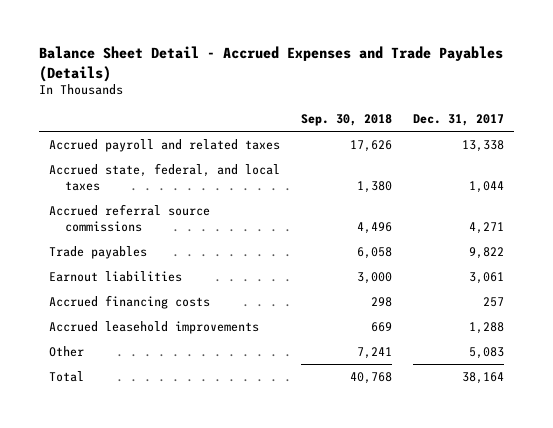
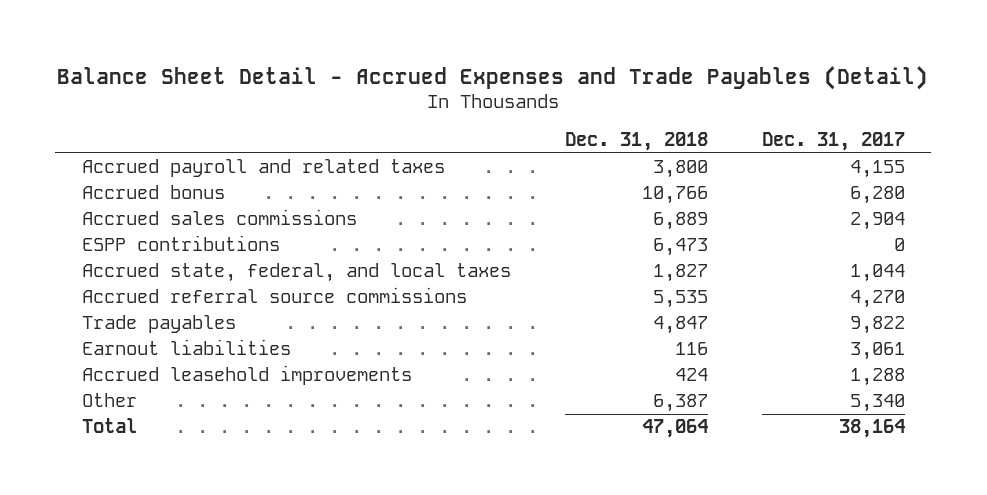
[38,46,503,82] Balance Sheet Detail - Accrued Expenses and Trade Payables (Details) -> [57,65,929,90] Balance Sheet Detail - Accrued Expenses and Trade Payables (Detail)
[301,114,393,127] Sep. 30, 2018 -> none
none -> [564,132,708,152] Dec. 31, 2018
[461,139,504,152] 13,338 -> [849,160,905,179] 4,155
none -> [82,185,226,200] Accrued bonus
none -> [82,209,358,226] Accrued sales commissions
none -> [82,235,281,252] ESPP contributions
[468,221,504,234] 4,271 -> [849,290,905,309] 4,270
[49,294,211,309] Accrued financing costs -> none
[468,346,504,359] 5,083 -> [849,394,905,413] 5,340

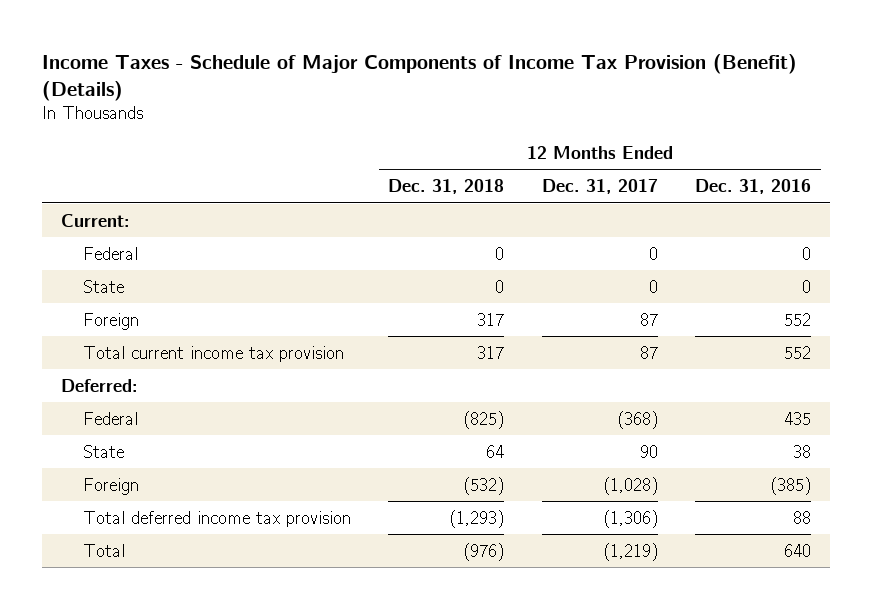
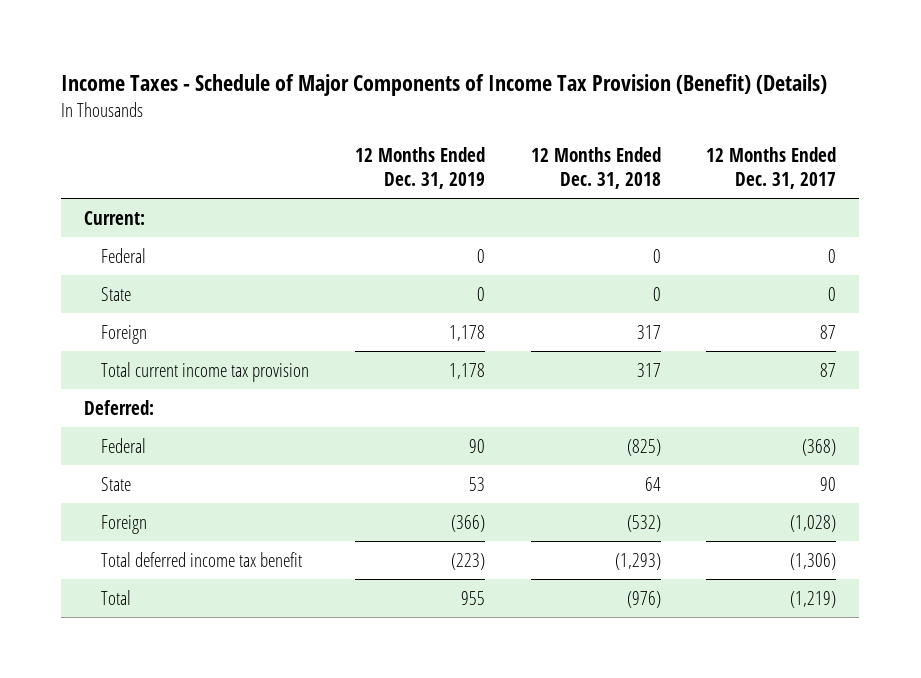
[695,178,812,194] Dec. 31, 2016 -> none
none -> [354,147,485,190] 12 Months Ended Dec. 31, 2019
[83,510,352,527] Total deferred income tax provision -> [100,551,302,567] Total deferred income tax benefit

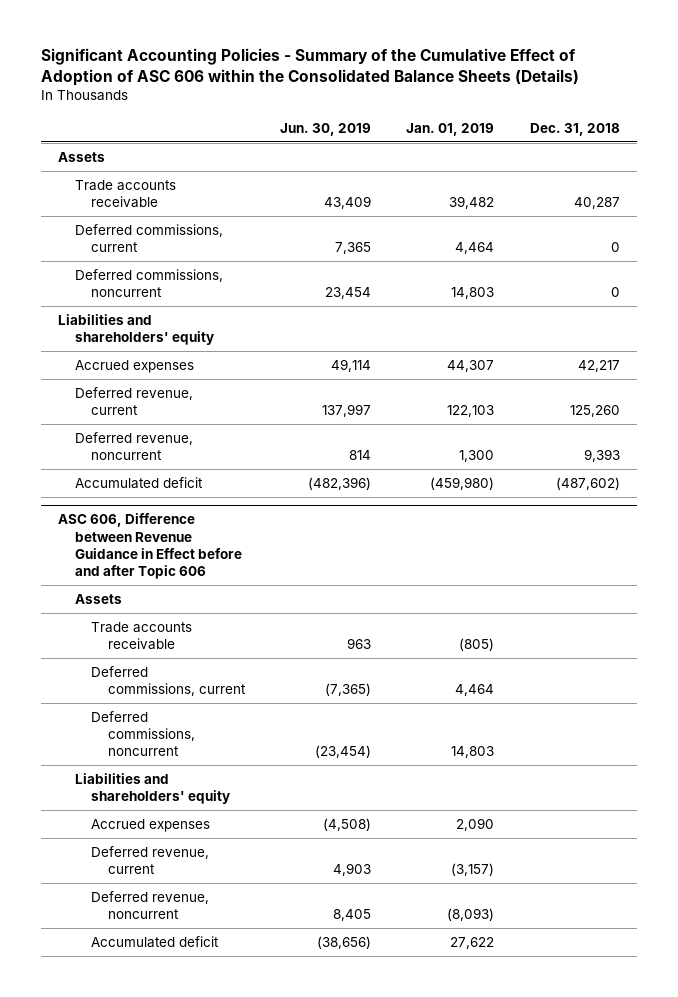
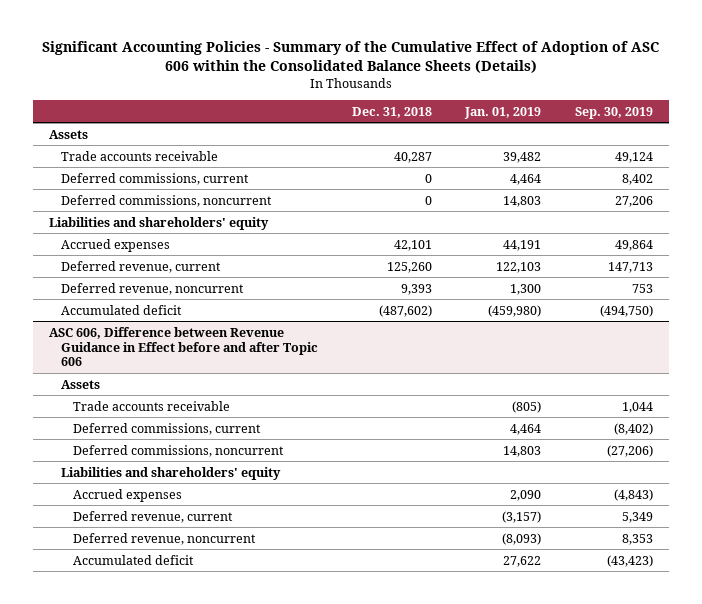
[280,122,372,136] Jun. 30, 2019 -> none
none -> [574,106,653,119] Sep. 30, 2019
[447,359,495,372] 44,307 -> [503,239,542,251] 44,191
[577,359,620,372] 42,217 -> [393,239,432,251] 42,101

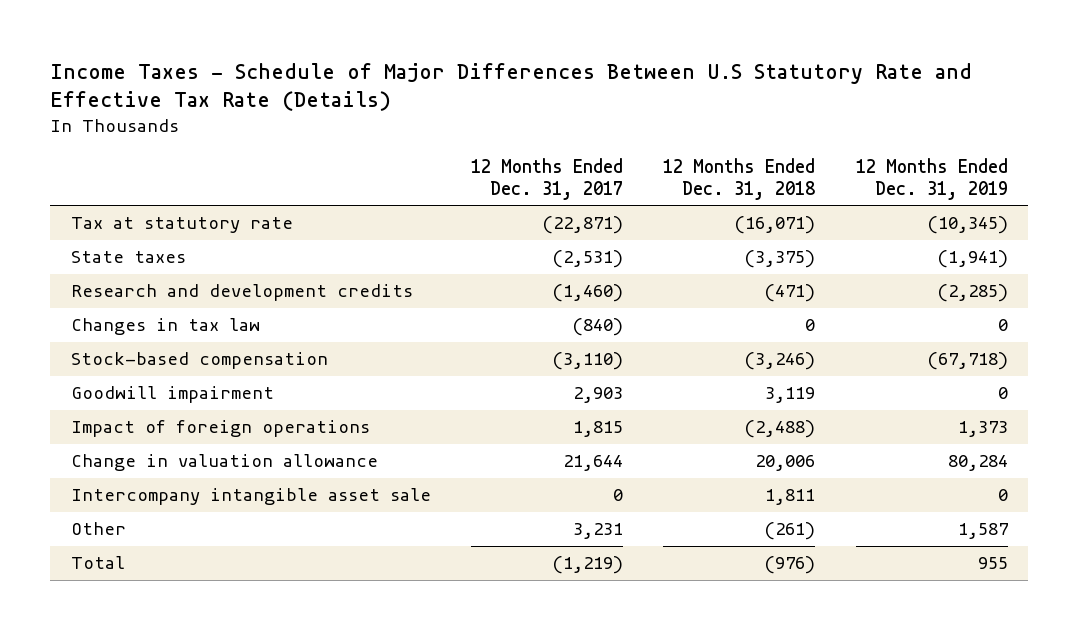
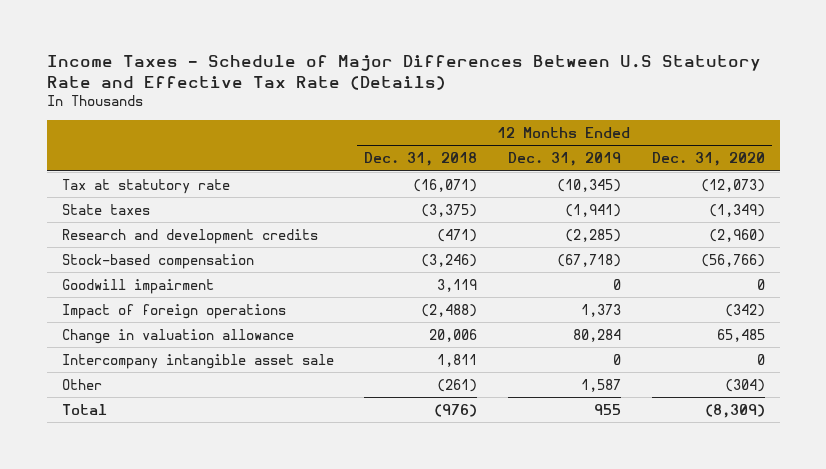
[470,158,623,200] 12 Months Ended Dec. 31, 2017 -> none
none -> [651,152,765,167] Dec. 31, 2020
[70,318,260,336] Changes in tax law -> none

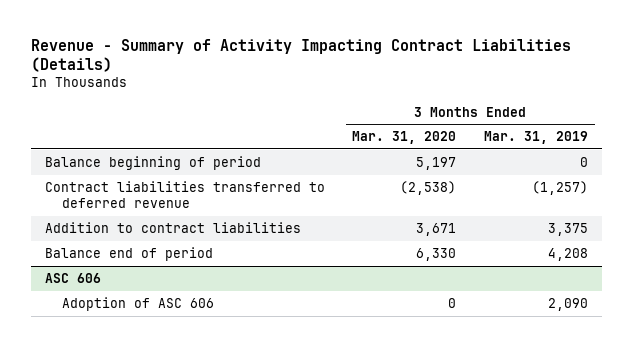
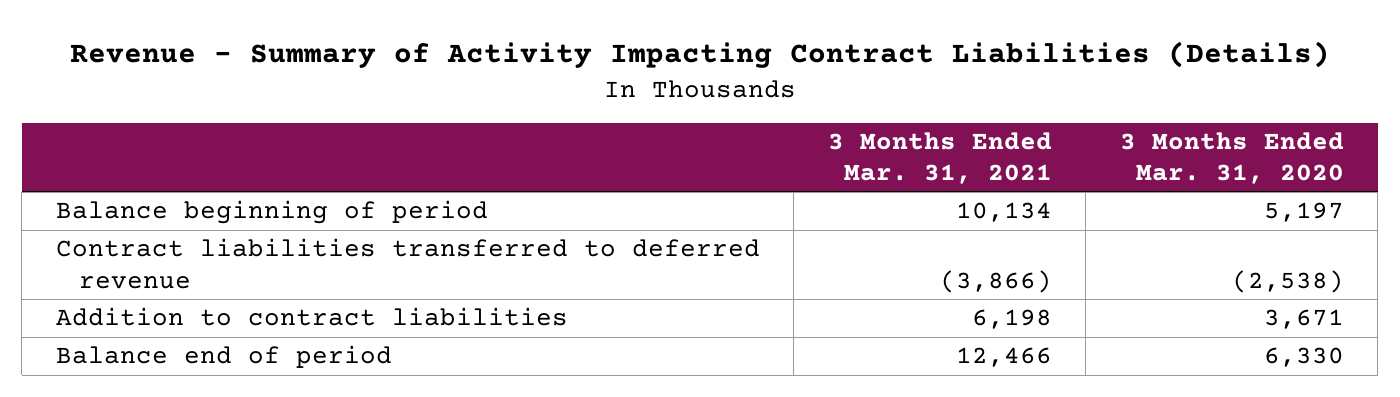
[483,131,588,145] Mar. 31, 2019 -> none
none -> [827,131,1052,185] 3 Months Ended Mar. 31, 2021
[44,272,101,283] ASC 606 -> none
[61,296,214,311] Adoption of ASC 606 -> none

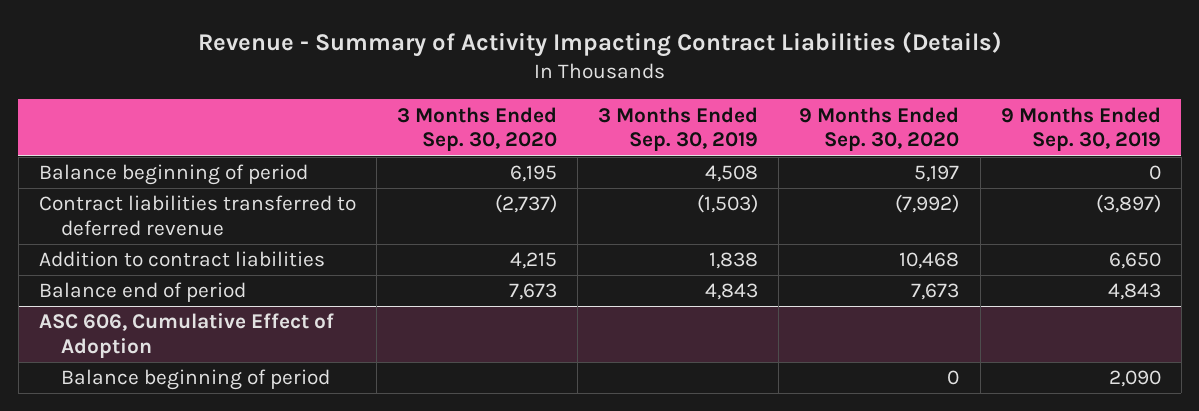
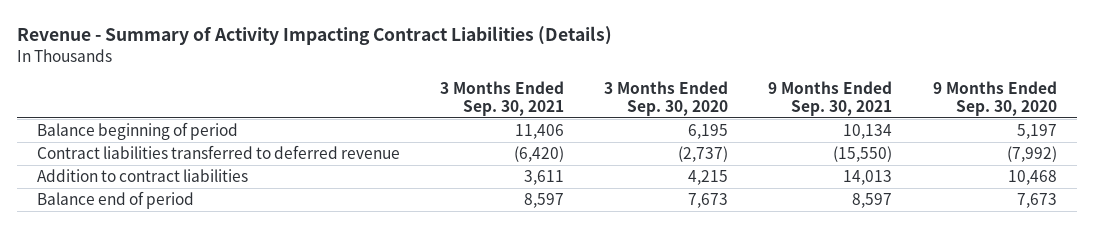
[598,106,759,152] 3 Months Ended Sep. 30, 2019 -> none
[1000,106,1161,152] 9 Months Ended Sep. 30, 2019 -> none
none -> [440,80,565,117] 3 Months Ended Sep. 30, 2021
none -> [768,80,893,117] 9 Months Ended Sep. 30, 2021
[38,313,334,359] ASC 606, Cumulative Effect of Adoption -> none
[60,369,330,391] Balance beginning of period -> none

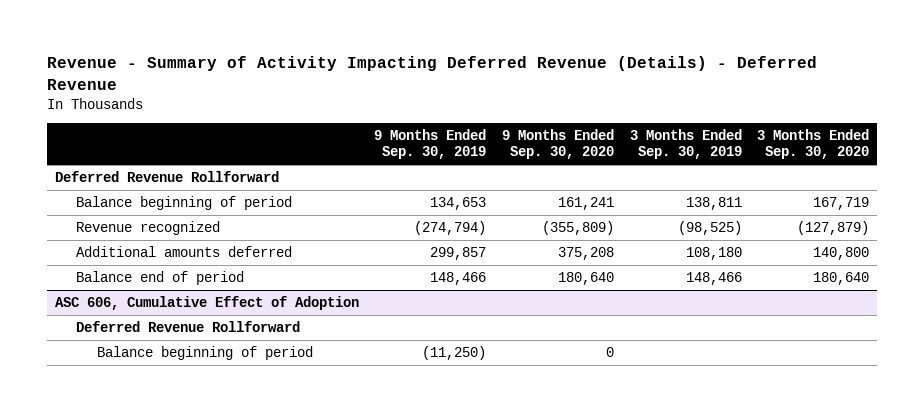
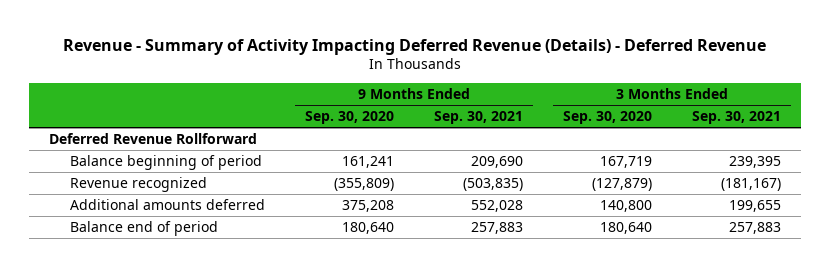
[374,128,487,160] 9 Months Ended Sep. 30, 2019 -> none
[629,128,742,160] 3 Months Ended Sep. 30, 2019 -> none
none -> [434,111,524,125] Sep. 30, 2021
none -> [692,111,782,125] Sep. 30, 2021
[54,296,359,311] ASC 606, Cumulative Effect of Adoption -> none
[75,321,300,333] Deferred Revenue Rollforward -> none
[97,346,314,361] Balance beginning of period -> none

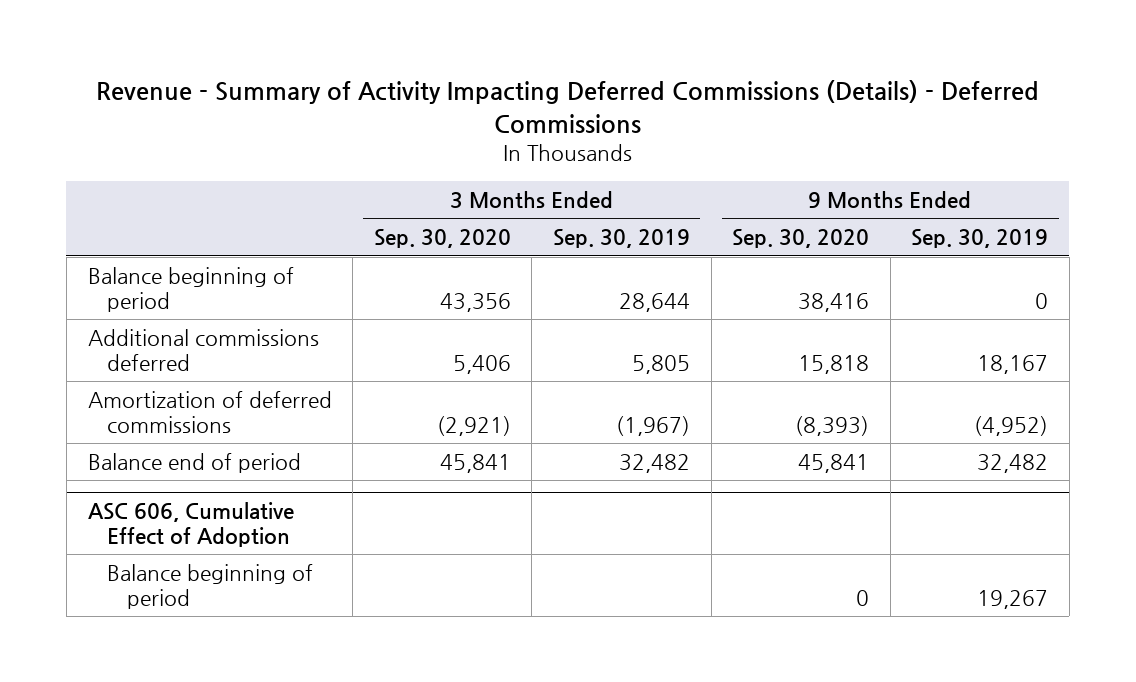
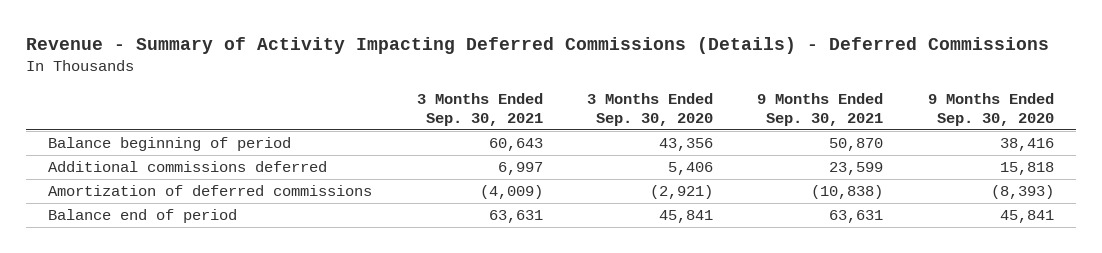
[552,229,690,249] Sep. 30, 2019 -> none
[911,229,1049,249] Sep. 30, 2019 -> none
none -> [416,92,543,126] 3 Months Ended Sep. 30, 2021
none -> [757,92,884,126] 9 Months Ended Sep. 30, 2021
[87,502,294,548] ASC 606, Cumulative Effect of Adoption -> none
[107,564,314,609] Balance beginning of period -> none

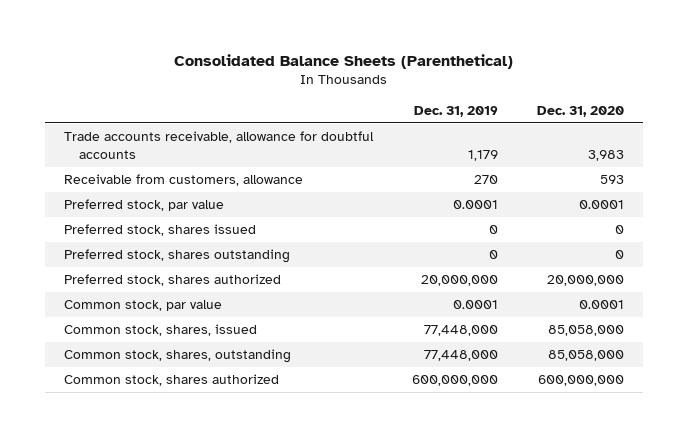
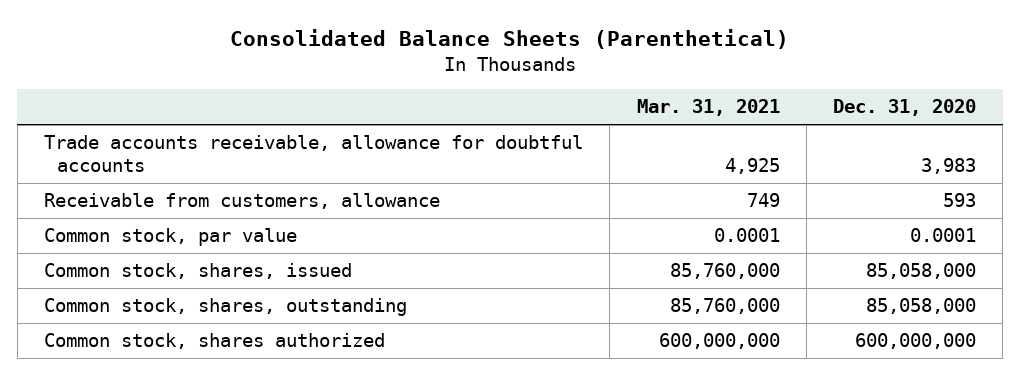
[414,105,499,117] Dec. 31, 2019 -> none
none -> [636,99,780,117] Mar. 31, 2021
[64,199,225,212] Preferred stock, par value -> none
[64,224,257,237] Preferred stock, shares issued -> none
[64,249,291,264] Preferred stock, shares outstanding -> none
[64,274,282,287] Preferred stock, shares authorized -> none

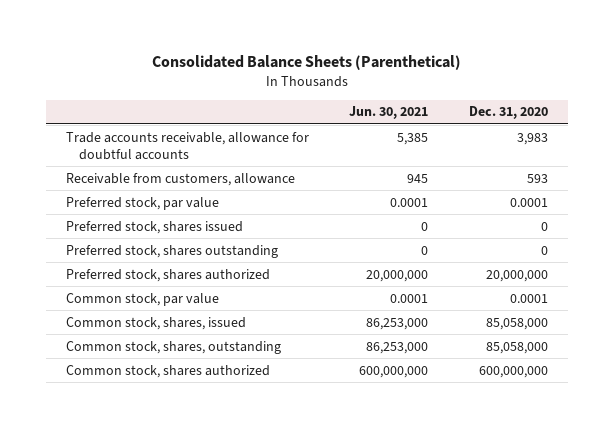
[636,99,780,117] Mar. 31, 2021 -> none
none -> [349,106,429,120] Jun. 30, 2021
none -> [65,196,219,210] Preferred stock, par value
none -> [65,220,243,234] Preferred stock, shares issued
none -> [65,244,278,258] Preferred stock, shares outstanding
none -> [65,268,270,282] Preferred stock, shares authorized

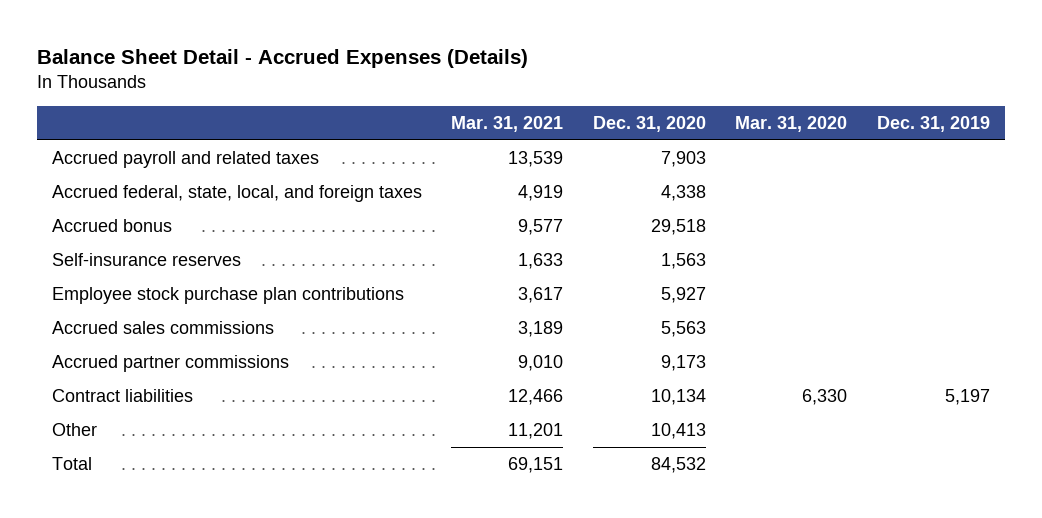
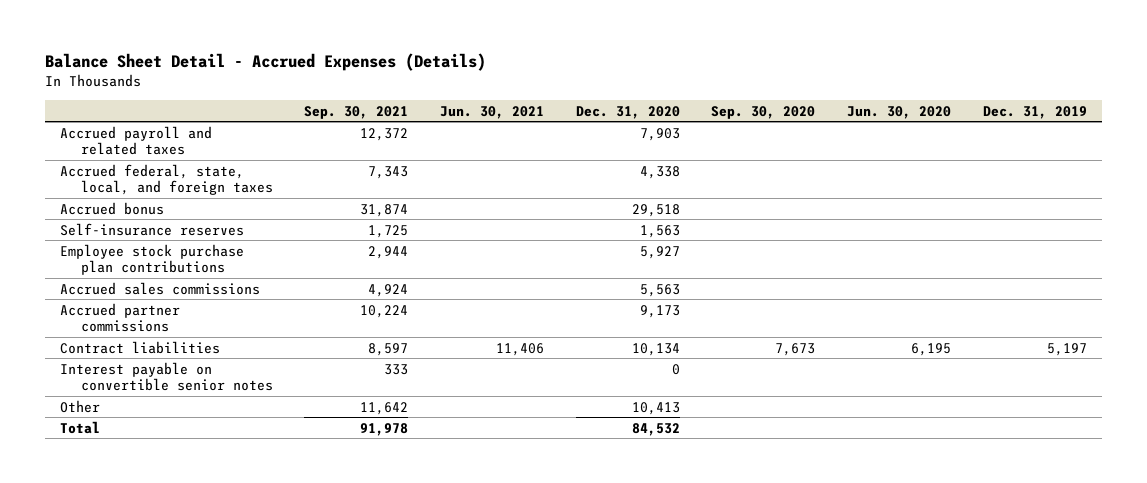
[451,116,564,133] Mar. 31, 2021 -> none
[735,116,848,133] Mar. 31, 2020 -> none
none -> [304,105,409,119] Sep. 30, 2021
none -> [440,105,545,119] Jun. 30, 2021
none -> [711,105,816,119] Sep. 30, 2020
none -> [846,105,951,119] Jun. 30, 2020
none -> [60,361,273,392] Interest payable on convertible senior notes

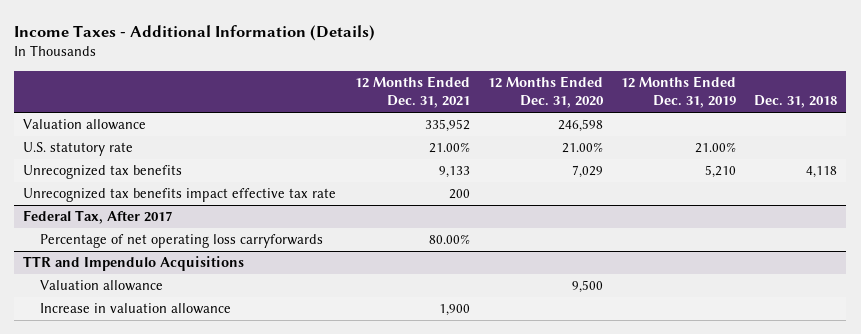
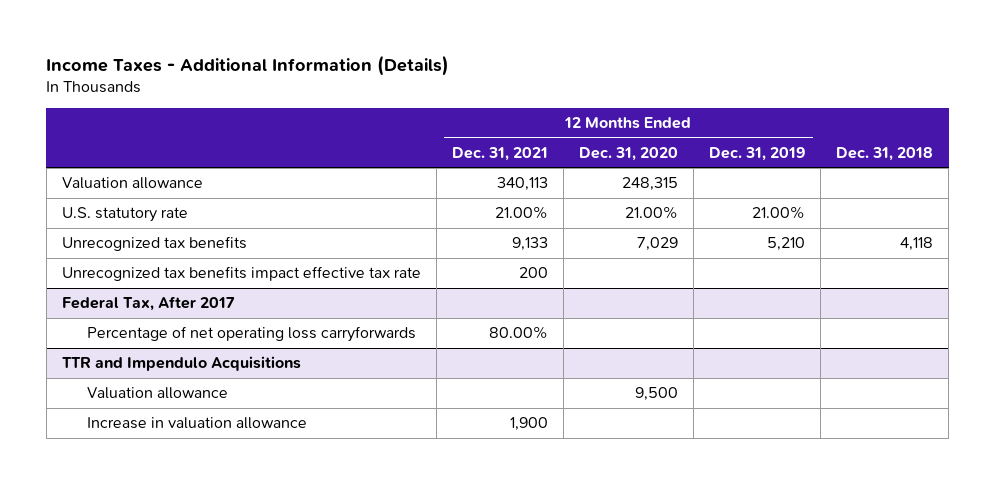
[424,119,470,133] 335,952 -> [496,177,548,192] 340,113
[557,119,603,133] 246,598 -> [621,177,678,192] 248,315

